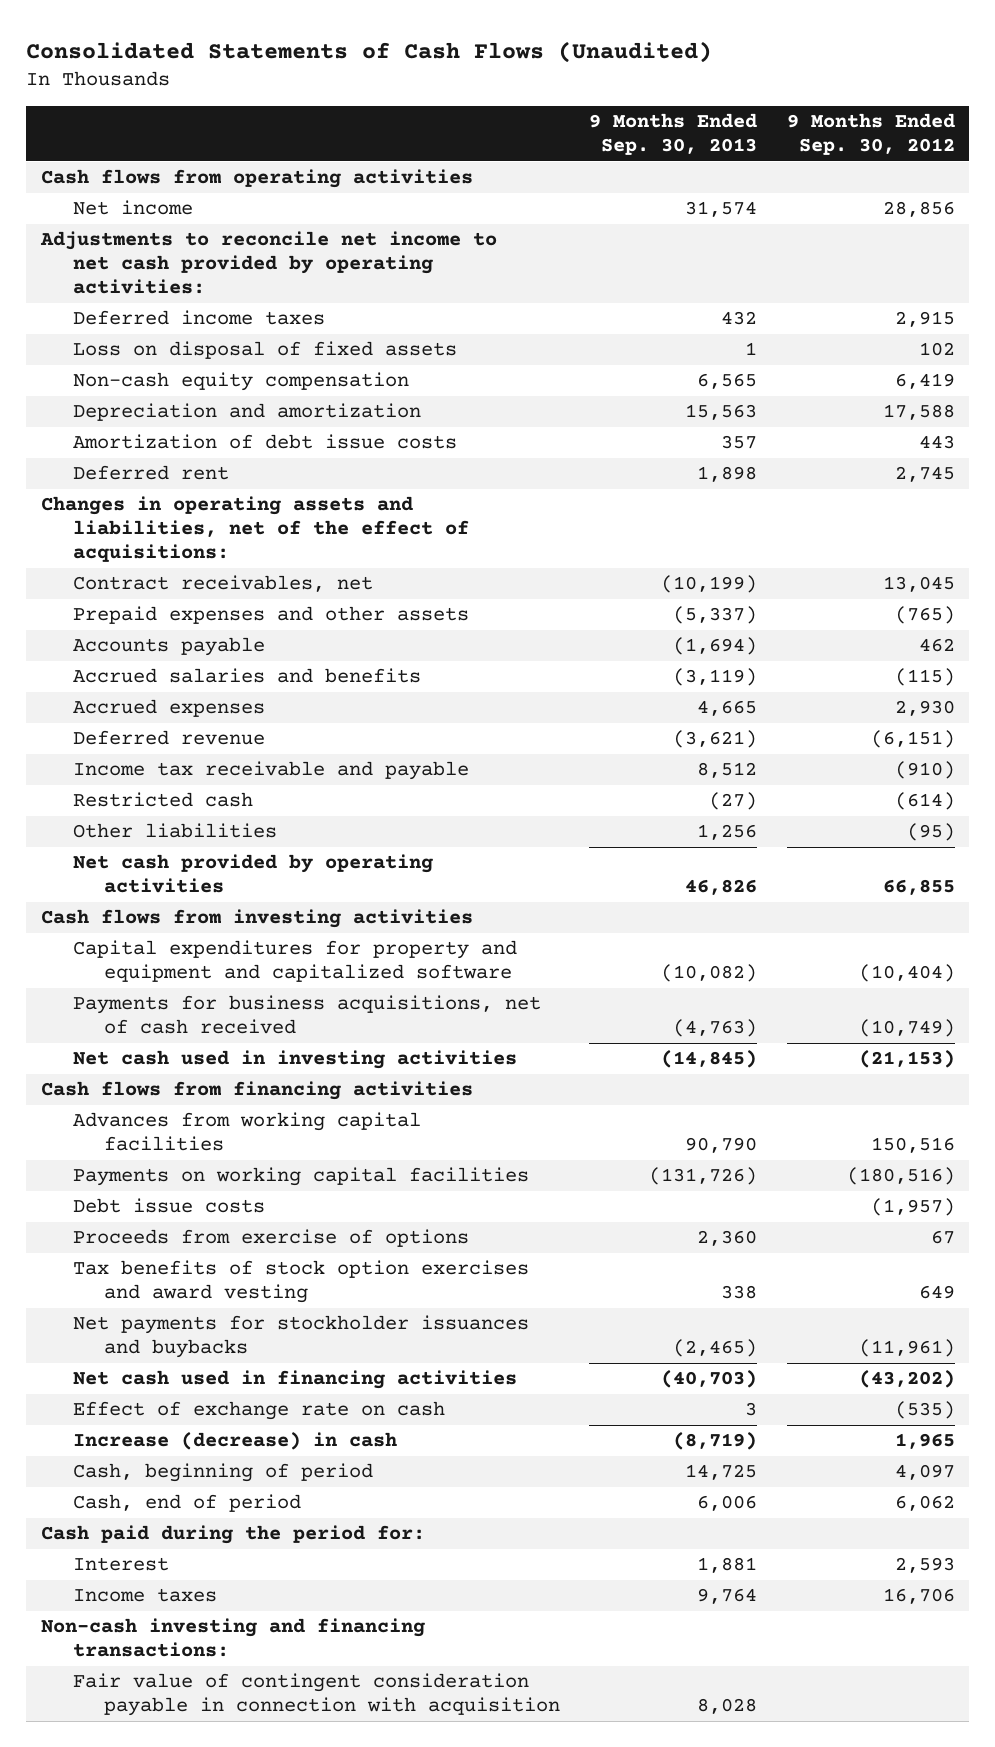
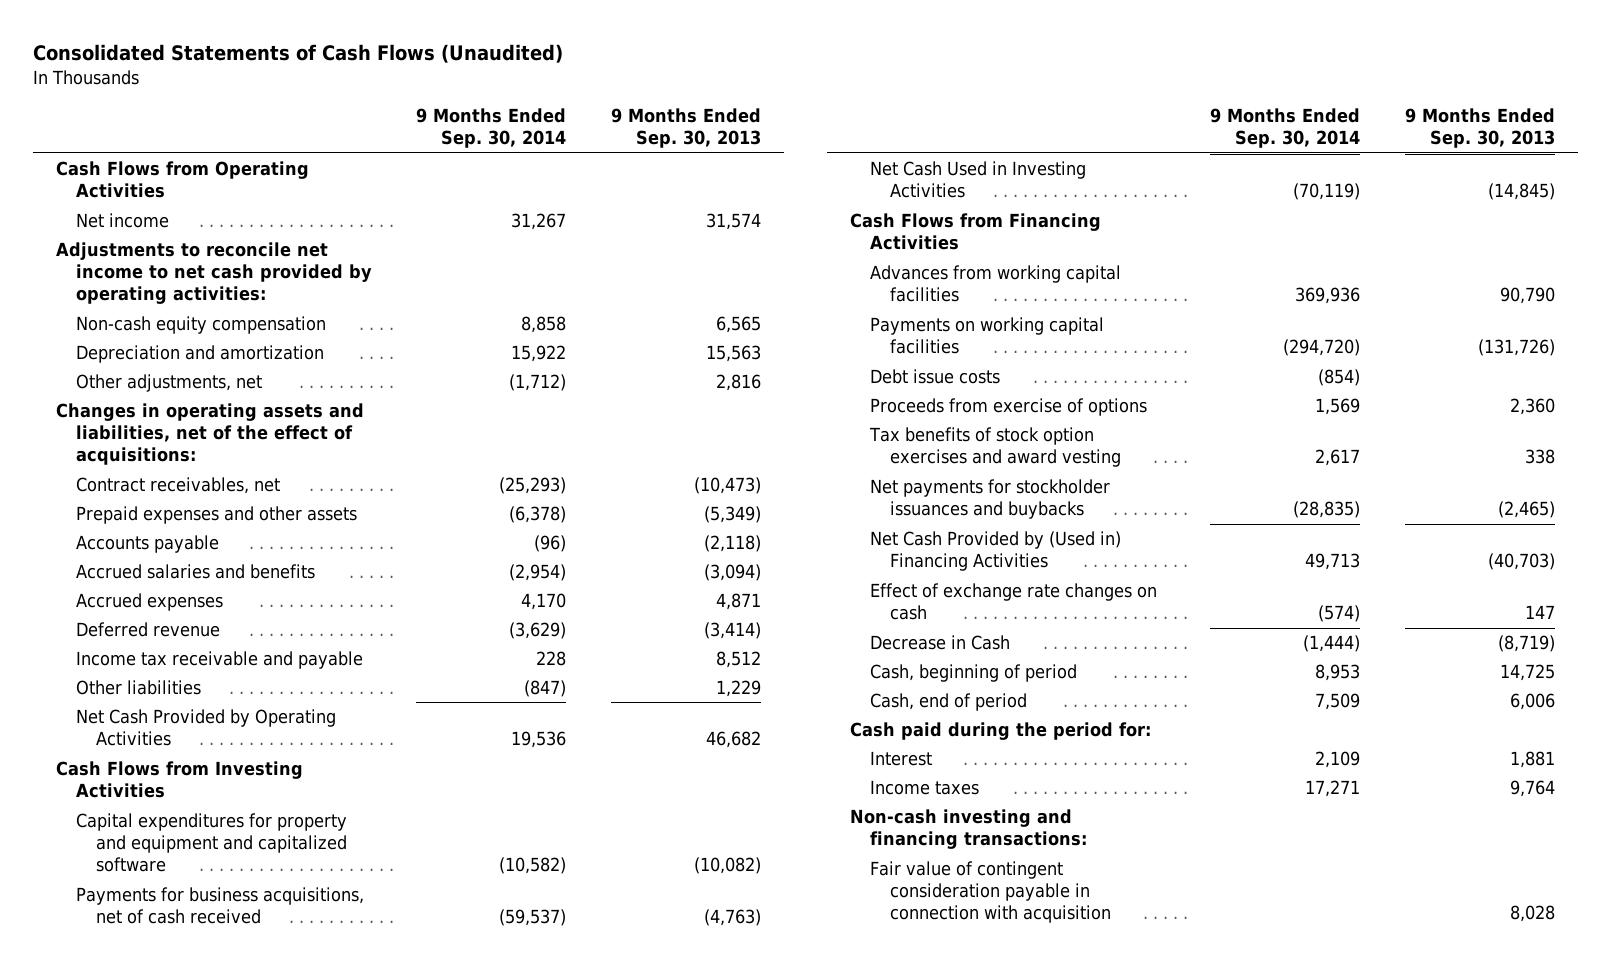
[786,113,955,156] 9 Months Ended Sep. 30, 2012 -> none
none -> [416,108,567,149] 9 Months Ended Sep. 30, 2014
[40,169,473,189] Cash flows from operating activities -> [55,160,309,199] Cash Flows from Operating Activities
[72,310,325,326] Deferred income taxes -> none
[72,341,457,360] Loss on disposal of fixed assets -> none
[72,434,457,450] Amortization of debt issue costs -> none
[72,465,229,481] Deferred rent -> none
none -> [75,373,262,392] Other adjustments, net
[661,575,758,594] (10,199) -> [694,476,762,494] (10,473)
[673,606,758,625] (5,337) -> [704,505,762,523] (5,349)
[673,637,758,656] (1,694) -> [704,534,762,552] (2,118)
[673,668,758,687] (3,119) -> [704,563,762,581] (3,094)
[697,700,758,717] 4,665 -> [716,592,762,610] 4,871
[673,730,758,749] (3,621) -> [704,621,762,639] (3,414)
[72,792,253,808] Restricted cash -> none
[697,824,758,841] 1,256 -> [716,679,762,697] 1,229
[72,854,433,894] Net cash provided by operating activities -> [75,708,336,747] Net Cash Provided by Operating Activities
[685,879,758,896] 46,826 -> [706,731,762,749] 46,682
[40,909,473,929] Cash flows from investing activities -> [55,760,303,799] Cash Flows from Investing Activities
[72,1050,517,1070] Net cash used in investing activities -> [869,160,1086,199] Net Cash Used in Investing Activities
[40,1081,473,1101] Cash flows from financing activities -> [849,212,1101,251] Cash Flows from Financing Activities
[72,1370,517,1390] Net cash used in financing activities -> [869,530,1121,572] Net Cash Provided by (Used in) Financing Activities
[72,1401,445,1421] Effect of exchange rate on cash -> [869,582,1157,621] Effect of exchange rate changes on cash
[745,1402,758,1417] 3 -> [1525,605,1556,620] 147
[72,1432,397,1451] Increase (decrease) in cash -> [869,634,1010,650] Decrease in Cash

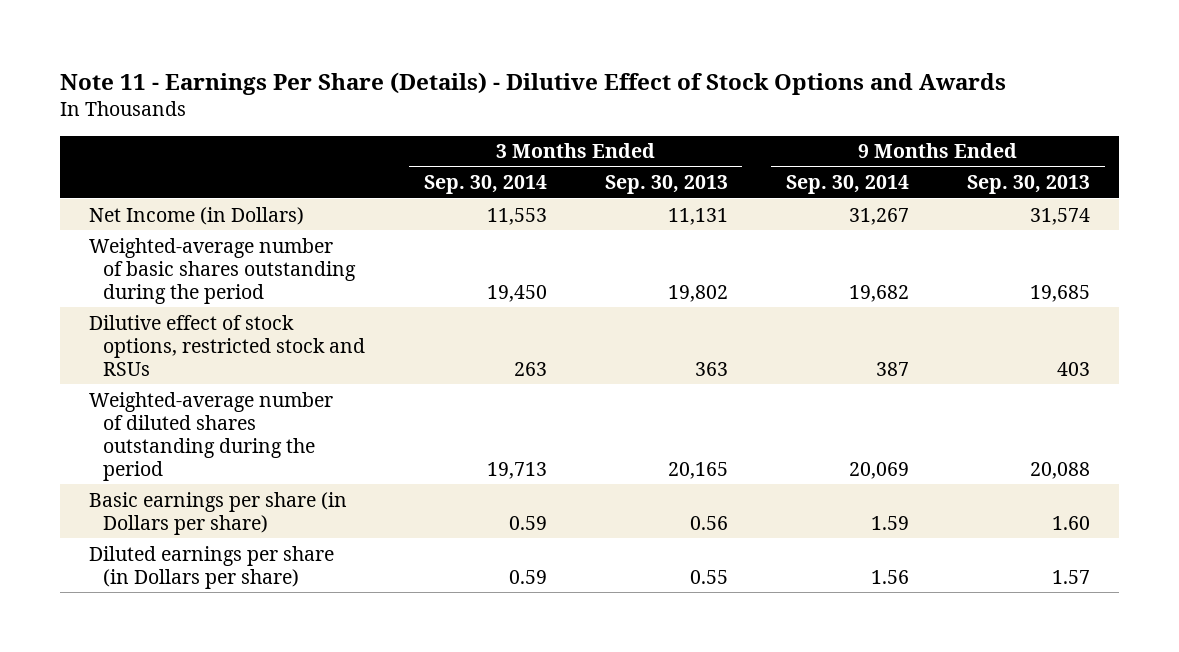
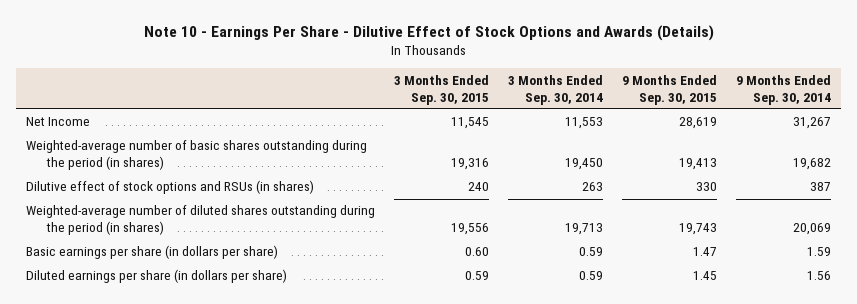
[59,71,1006,95] Note 11 - Earnings Per Share (Details) - Dilutive Effect of Stock Options and Awards -> [143,24,714,41] Note 10 - Earnings Per Share - Dilutive Effect of Stock Options and Awards (Details)
[604,175,728,195] Sep. 30, 2013 -> none
[967,175,1091,195] Sep. 30, 2013 -> none
none -> [393,74,489,105] 3 Months Ended Sep. 30, 2015
none -> [622,74,718,105] 9 Months Ended Sep. 30, 2015
[88,206,304,225] Net Income (in Dollars) -> [25,117,90,127] Net Income
[88,237,357,304] Weighted-average number of basic shares outstanding during the period -> [25,140,367,171] Weighted-average number of basic shares outstanding during the period (in shares)
[88,314,366,376] Dilutive effect of stock options, restricted stock and RSUs -> [25,180,314,195] Dilutive effect of stock options and RSUs (in shares)
[88,391,333,481] Weighted-average number of diluted shares outstanding during the period -> [25,205,375,236] Weighted-average number of diluted shares outstanding during the period (in shares)
[88,491,347,535] Basic earnings per share (in Dollars per share) -> [25,245,278,260] Basic earnings per share (in dollars per share)
[88,545,334,589] Diluted earnings per share (in Dollars per share) -> [25,269,287,284] Diluted earnings per share (in dollars per share)

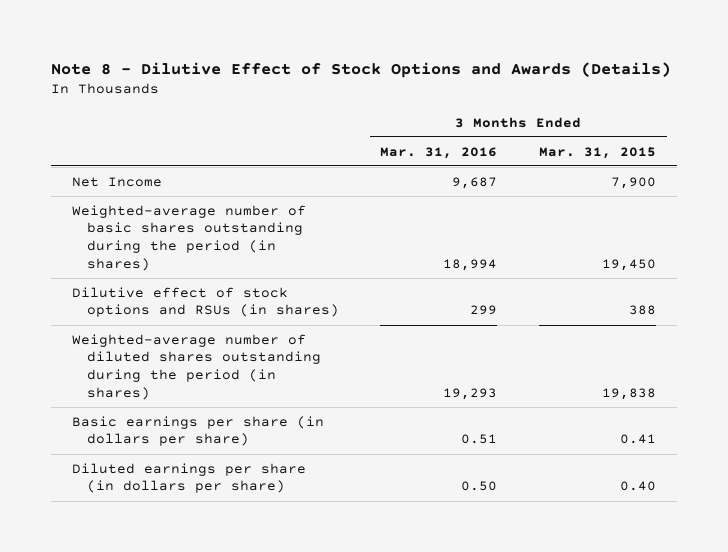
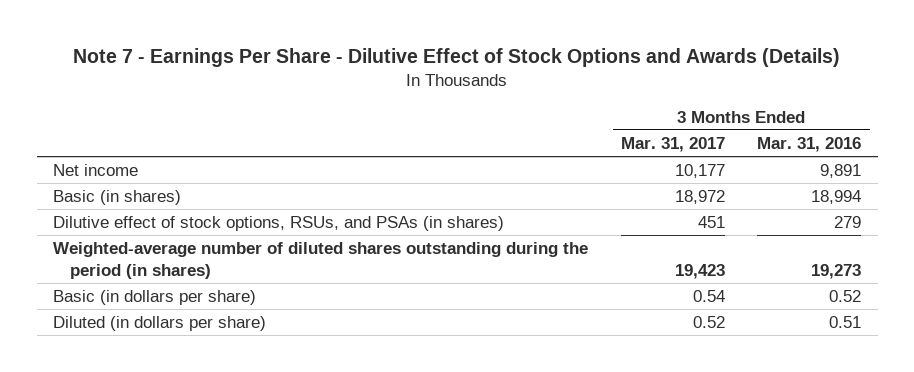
[51,61,672,78] Note 8 - Dilutive Effect of Stock Options and Awards (Details) -> [73,48,841,68] Note 7 - Earnings Per Share - Dilutive Effect of Stock Options and Awards (Details)
[539,146,657,159] Mar. 31, 2015 -> none
none -> [620,137,725,153] Mar. 31, 2017
[71,176,162,187] Net Income -> [52,164,138,177] Net income
[452,176,498,189] 9,687 -> [820,164,862,179] 9,891
[71,204,306,271] Weighted-average number of basic shares outstanding during the period (in shares) -> [52,190,181,206] Basic (in shares)
[71,286,339,318] Dilutive effect of stock options and RSUs (in shares) -> [52,216,504,232] Dilutive effect of stock options, RSUs, and PSAs (in shares)
[470,305,498,316] 299 -> [834,216,862,229] 279
[443,387,498,400] 19,293 -> [811,264,862,280] 19,273
[71,415,324,447] Basic earnings per share (in dollars per share) -> [52,290,256,306] Basic (in dollars per share)
[461,434,498,445] 0.51 -> [829,290,862,303] 0.52
[71,462,306,494] Diluted earnings per share (in dollars per share) -> [52,316,266,332] Diluted (in dollars per share)
[461,481,498,492] 0.50 -> [829,316,862,329] 0.51

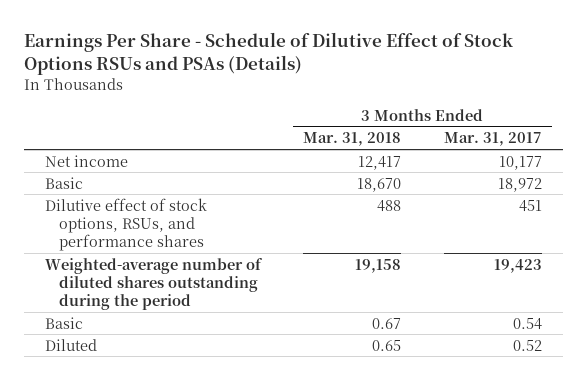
[73,48,841,68] Note 7 - Earnings Per Share - Dilutive Effect of Stock Options and Awards (Details) -> [24,32,514,75] Earnings Per Share - Schedule of Dilutive Effect of Stock Options RSUs and PSAs (Details)
[757,137,862,153] Mar. 31, 2016 -> none
none -> [303,132,402,147] Mar. 31, 2018
[52,190,181,206] Basic (in shares) -> [45,176,84,189] Basic
[52,216,504,232] Dilutive effect of stock options, RSUs, and PSAs (in shares) -> [45,197,208,252] Dilutive effect of stock options, RSUs, and performance shares
[52,242,588,280] Weighted-average number of diluted shares outstanding during the period (in shares) -> [45,257,264,311] Weighted-average number of diluted shares outstanding during the period
[52,290,256,306] Basic (in dollars per share) -> [45,316,84,329] Basic
[52,316,266,332] Diluted (in dollars per share) -> [45,338,98,351] Diluted

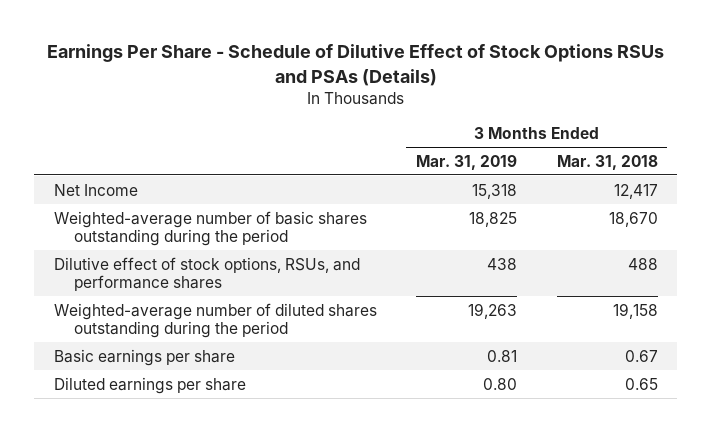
[443,132,542,147] Mar. 31, 2017 -> none
none -> [416,154,518,170] Mar. 31, 2019
[45,154,129,167] Net income -> [53,183,138,196] Net Income
[45,176,84,189] Basic -> [53,210,367,246] Weighted-average number of basic shares outstanding during the period
[45,316,84,329] Basic -> [53,348,235,366] Basic earnings per share
[45,338,98,351] Diluted -> [53,376,246,394] Diluted earnings per share

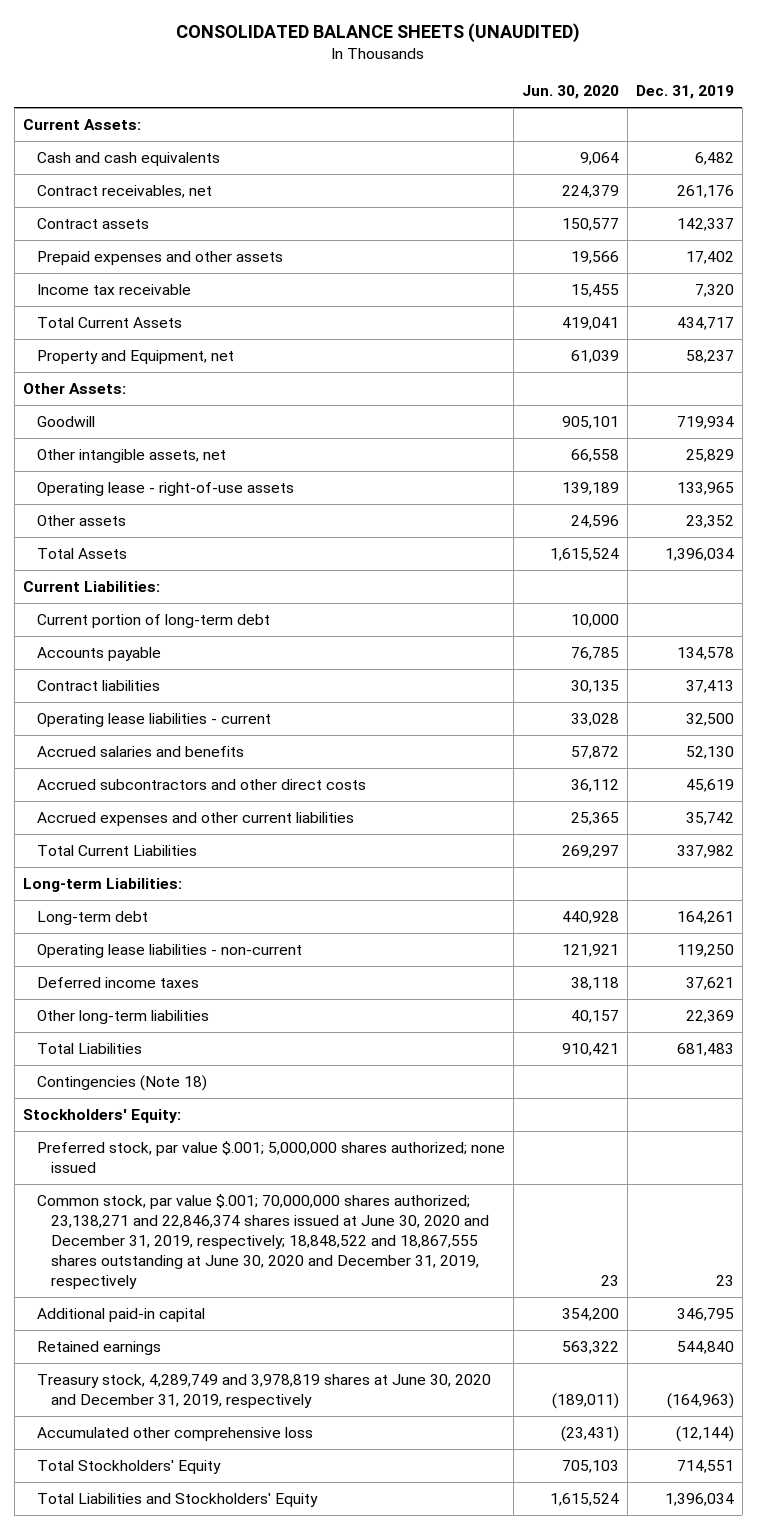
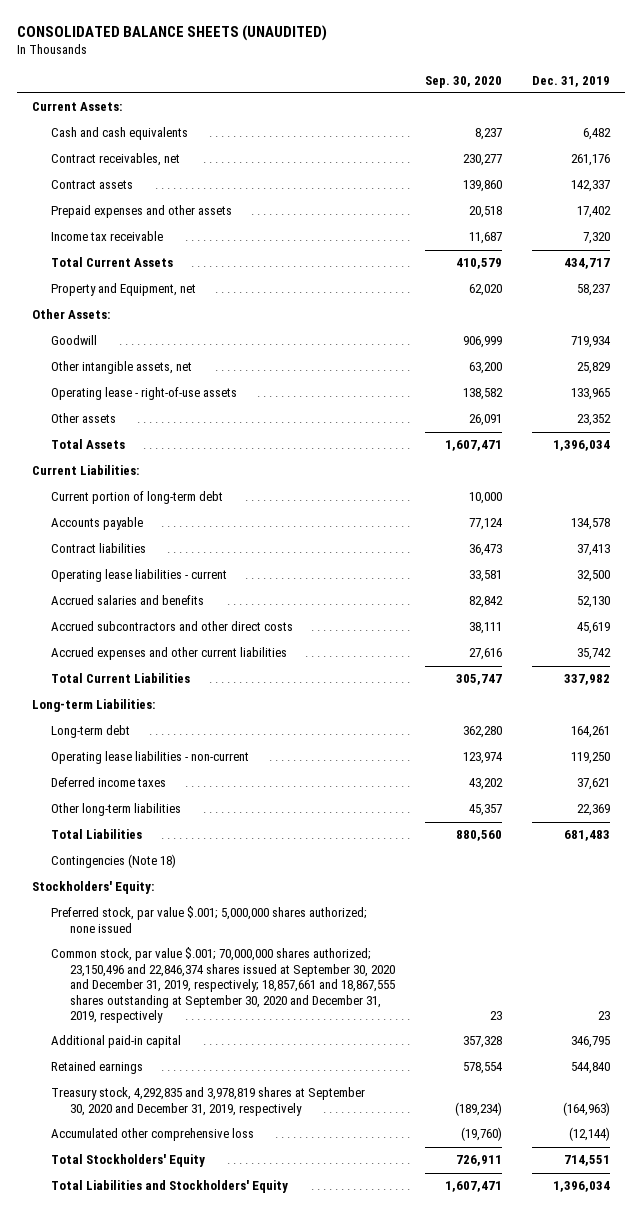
[521,85,619,100] Jun. 30, 2020 -> none
none -> [424,75,502,88] Sep. 30, 2020
[36,1193,490,1290] Common stock, par value $.001; 70,000,000 shares authorized; 23,138,271 and 22,846,374 shares issued at June 30, 2020 and December 31, 2019, respectively; 18,848,522 and 18,867,555 shares outstanding at June 30, 2020 and December 31, 2019, respectively -> [50,947,396,1024] Common stock, par value $.001; 70,000,000 shares authorized; 23,150,496 and 22,846,374 shares issued at September 30, 2020 and December 31, 2019, respectively; 18,857,661 and 18,867,555 shares outstanding at September 30, 2020 and December 31, 2019, respectively
[36,1373,491,1408] Treasury stock, 4,289,749 and 3,978,819 shares at June 30, 2020 and December 31, 2019, respectively -> [50,1087,365,1116] Treasury stock, 4,292,835 and 3,978,819 shares at September 30, 2020 and December 31, 2019, respectively

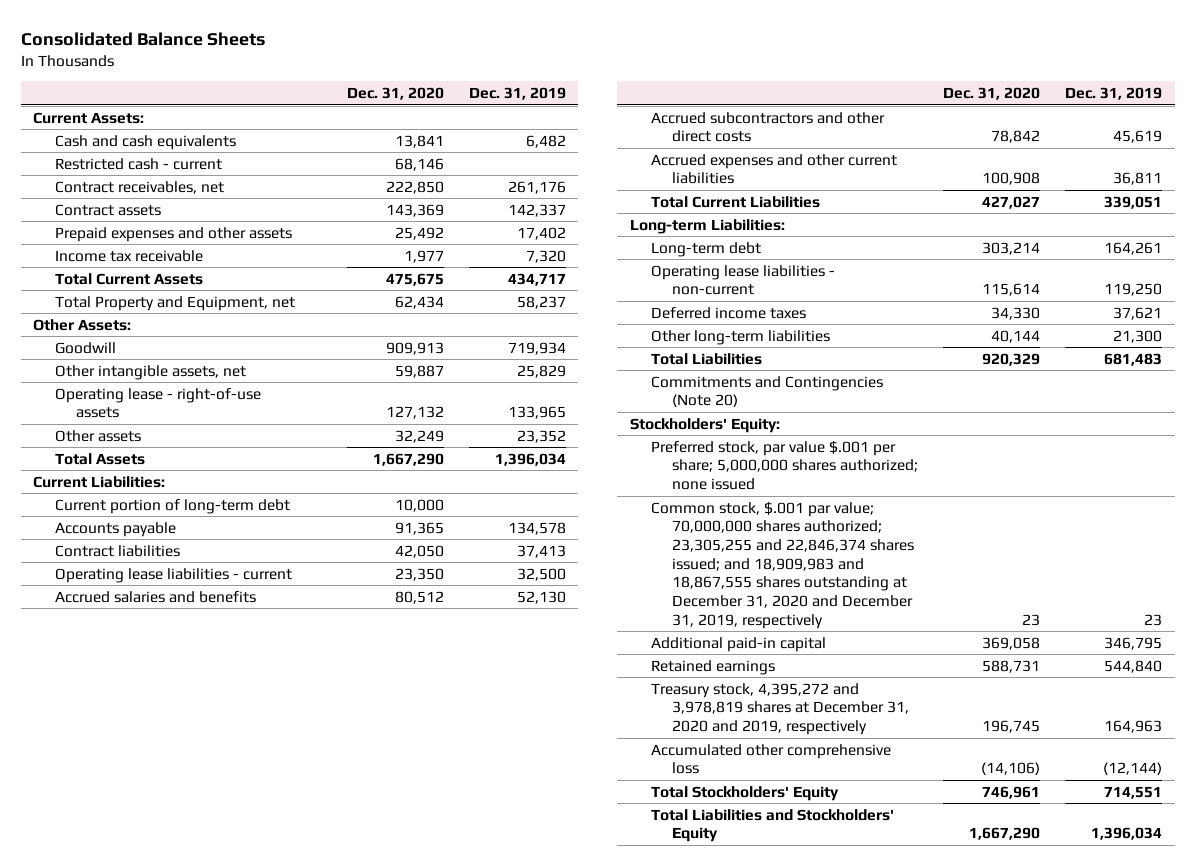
[17,25,328,42] CONSOLIDATED BALANCE SHEETS (UNAUDITED) -> [20,31,265,46] Consolidated Balance Sheets
[424,75,502,88] Sep. 30, 2020 -> none
none -> [346,87,444,101] Dec. 31, 2020
none -> [54,157,222,170] Restricted cash - current
[50,283,196,297] Property and Equipment, net -> [54,295,295,311] Total Property and Equipment, net
[576,648,611,661] 35,742 -> [1112,172,1162,186] 36,811
[563,674,610,686] 337,982 -> [1103,195,1162,209] 339,051
[576,804,610,817] 22,369 -> [1112,329,1162,343] 21,300
[50,854,176,869] Contingencies (Note 18) -> [650,375,883,408] Commitments and Contingencies (Note 20)
[50,906,367,933] Preferred stock, par value $.001; 5,000,000 shares authorized; none issued -> [650,440,918,491] Preferred stock, par value $.001 per share; 5,000,000 shares authorized; none issued
[50,947,396,1024] Common stock, par value $.001; 70,000,000 shares authorized; 23,150,496 and 22,846,374 shares issued at September 30, 2020 and December 31, 2019, respectively; 18,857,661 and 18,867,555 shares outstanding at September 30, 2020 and December 31, 2019, respectively -> [650,501,914,629] Common stock, $.001 par value; 70,000,000 shares authorized; 23,305,255 and 22,846,374 shares issued; and 18,909,983 and 18,867,555 shares outstanding at December 31, 2020 and December 31, 2019, respectively
[50,1087,365,1116] Treasury stock, 4,292,835 and 3,978,819 shares at September 30, 2020 and December 31, 2019, respectively -> [650,682,909,736] Treasury stock, 4,395,272 and 3,978,819 shares at December 31, 2020 and 2019, respectively
[562,1101,610,1116] (164,963) -> [1103,720,1162,734] 164,963

